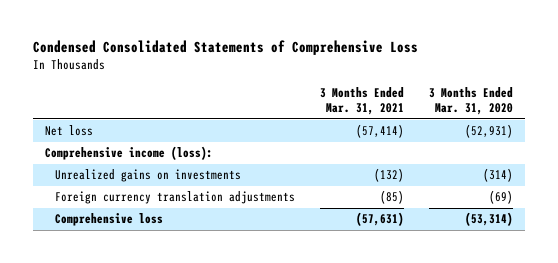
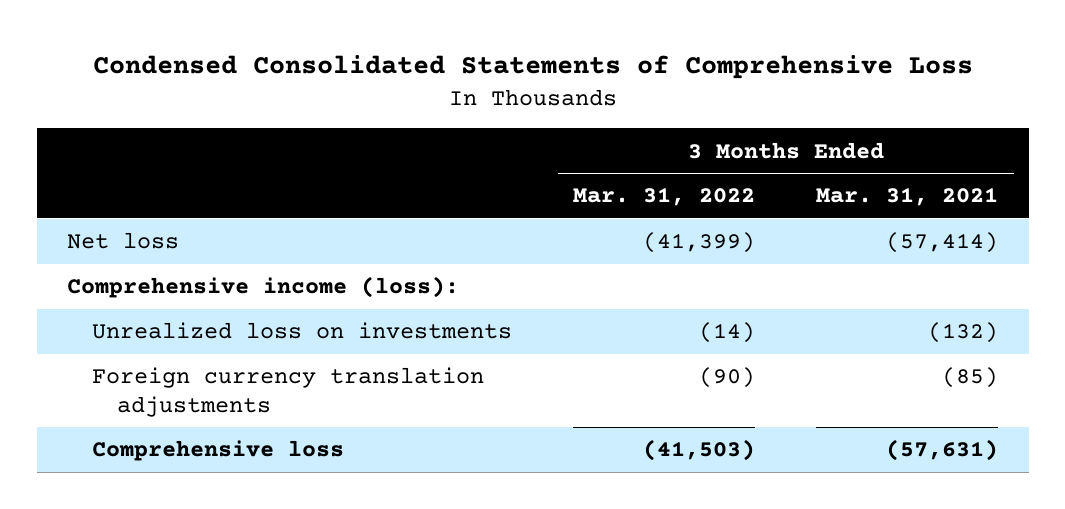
[428,87,513,116] 3 Months Ended Mar. 31, 2020 -> none
none -> [573,187,756,207] Mar. 31, 2022
[55,169,242,183] Unrealized gains on investments -> [92,322,513,340] Unrealized loss on investments

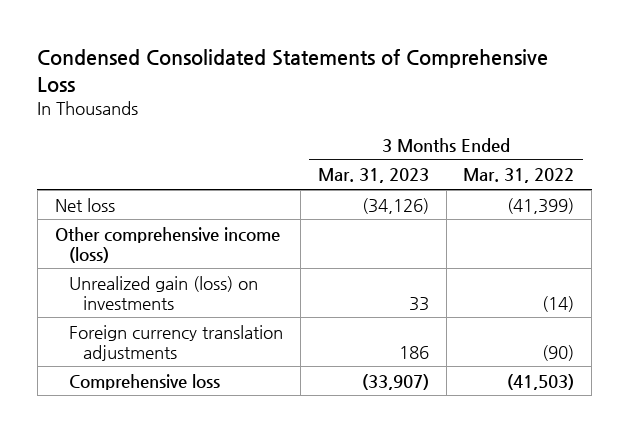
[816,187,999,207] Mar. 31, 2021 -> none
none -> [317,168,429,184] Mar. 31, 2023
[67,276,460,299] Comprehensive income (loss): -> [54,226,280,263] Other comprehensive income (loss)
[92,322,513,340] Unrealized loss on investments -> [68,275,258,310] Unrealized gain (loss) on investments

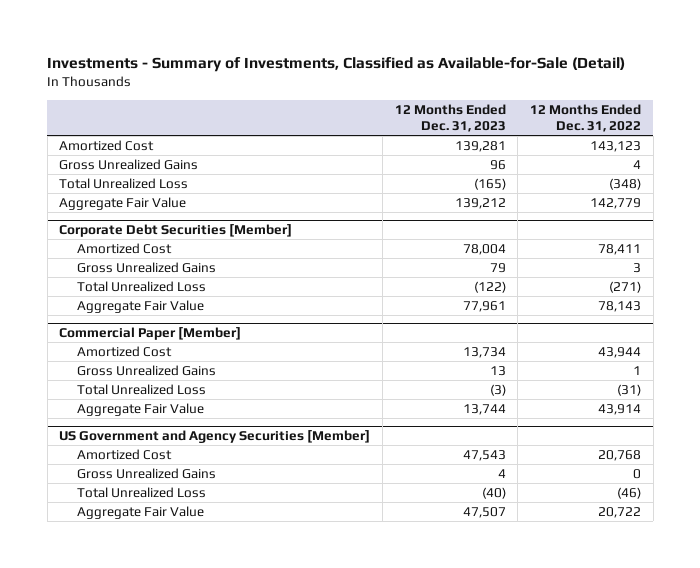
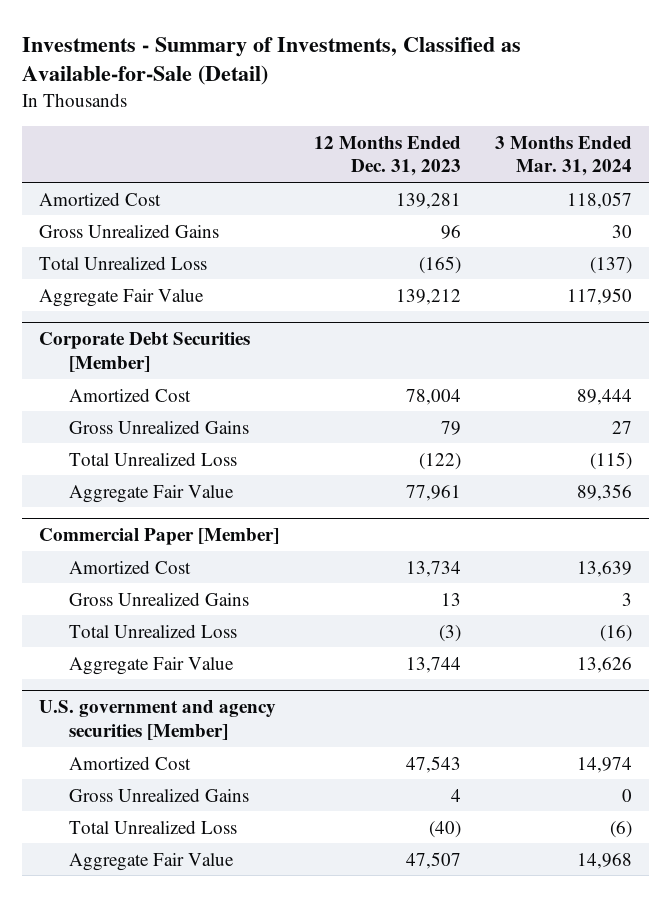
[530,103,642,132] 12 Months Ended Dec. 31, 2022 -> none
none -> [495,135,633,177] 3 Months Ended Mar. 31, 2024
[59,430,371,444] US Government and Agency Securities [Member] -> [39,700,277,740] U.S. government and agency securities [Member]

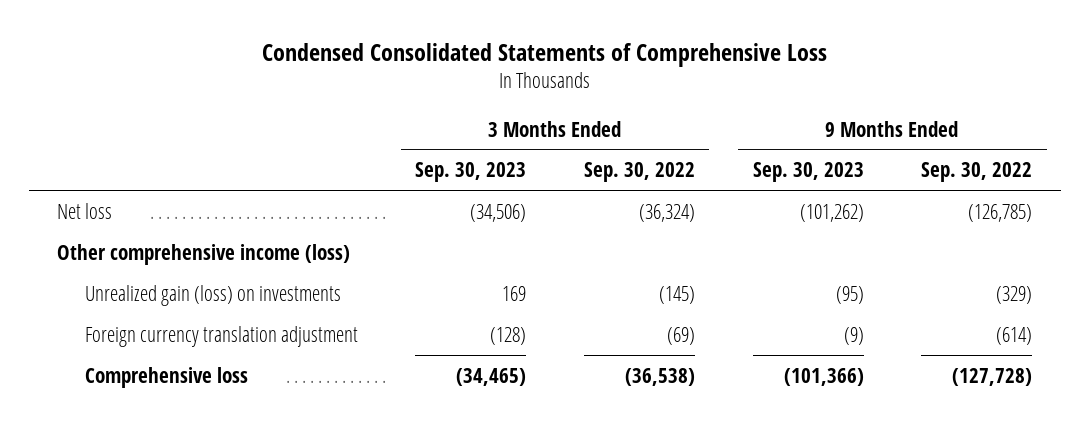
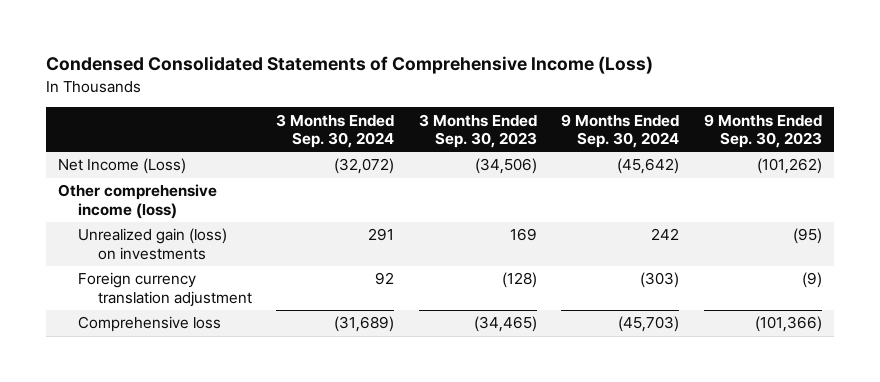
[261,42,827,67] Condensed Consolidated Statements of Comprehensive Loss -> [45,56,653,75] Condensed Consolidated Statements of Comprehensive Income (Loss)
[583,162,695,183] Sep. 30, 2022 -> none
[921,162,1033,183] Sep. 30, 2022 -> none
none -> [276,113,395,149] 3 Months Ended Sep. 30, 2024
none -> [561,113,680,149] 9 Months Ended Sep. 30, 2024
[57,202,113,219] Net loss -> [58,158,187,175] Net Income (Loss)

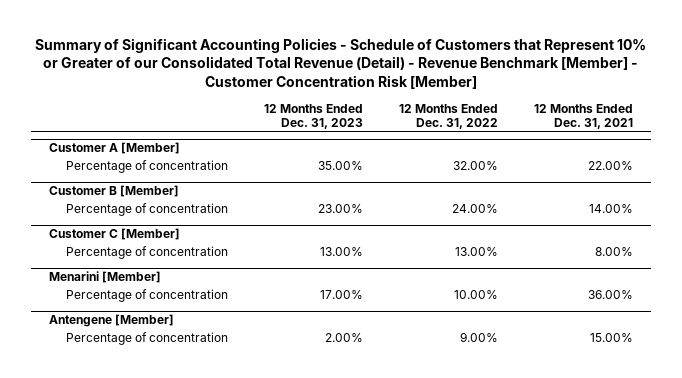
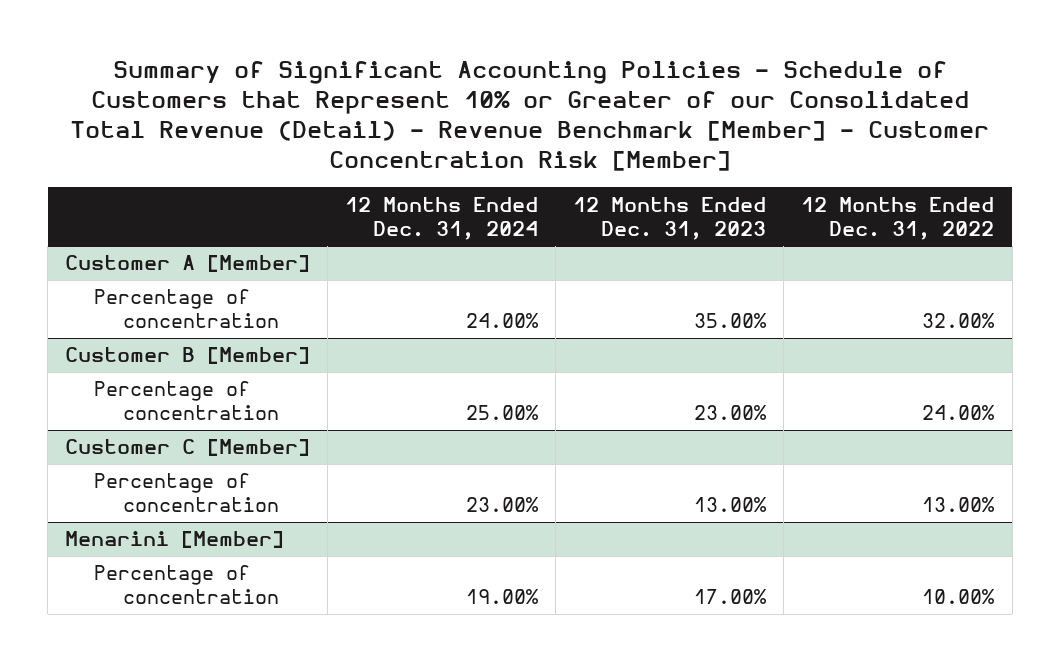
[533,103,633,129] 12 Months Ended Dec. 31, 2021 -> none
none -> [345,196,539,240] 12 Months Ended Dec. 31, 2024
[48,314,174,328] Antengene [Member] -> none
[66,332,229,346] Percentage of concentration -> none

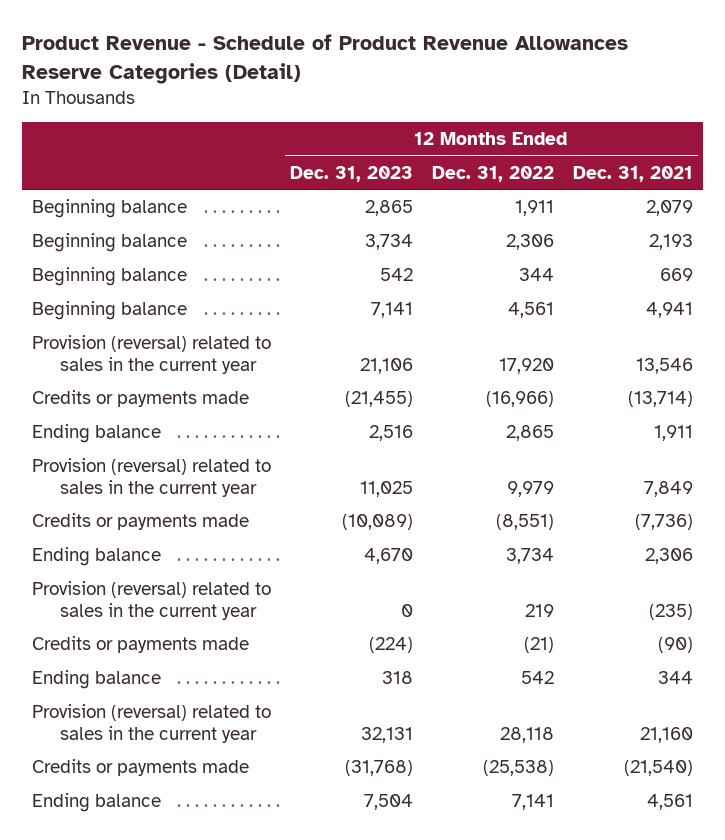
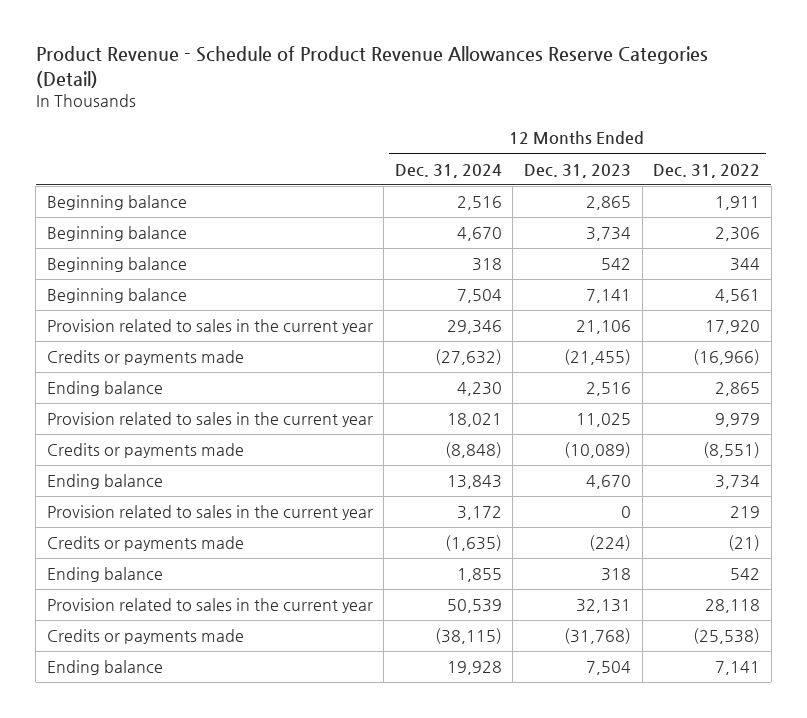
[572,165,693,182] Dec. 31, 2021 -> none
none -> [394,163,502,178] Dec. 31, 2024
[31,335,271,374] Provision (reversal) related to sales in the current year -> [46,319,373,335] Provision related to sales in the current year
[31,458,271,497] Provision (reversal) related to sales in the current year -> [46,412,373,428] Provision related to sales in the current year
[31,581,271,620] Provision (reversal) related to sales in the current year -> [46,505,373,521] Provision related to sales in the current year
[31,704,271,743] Provision (reversal) related to sales in the current year -> [46,598,373,614] Provision related to sales in the current year

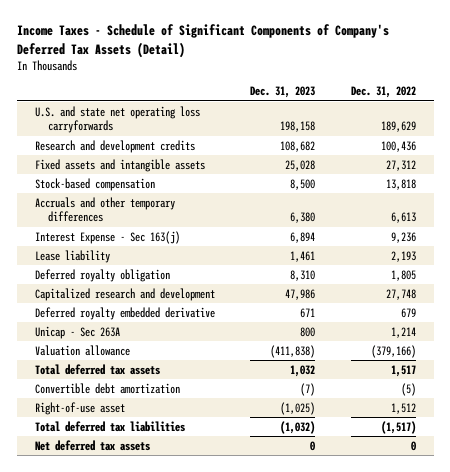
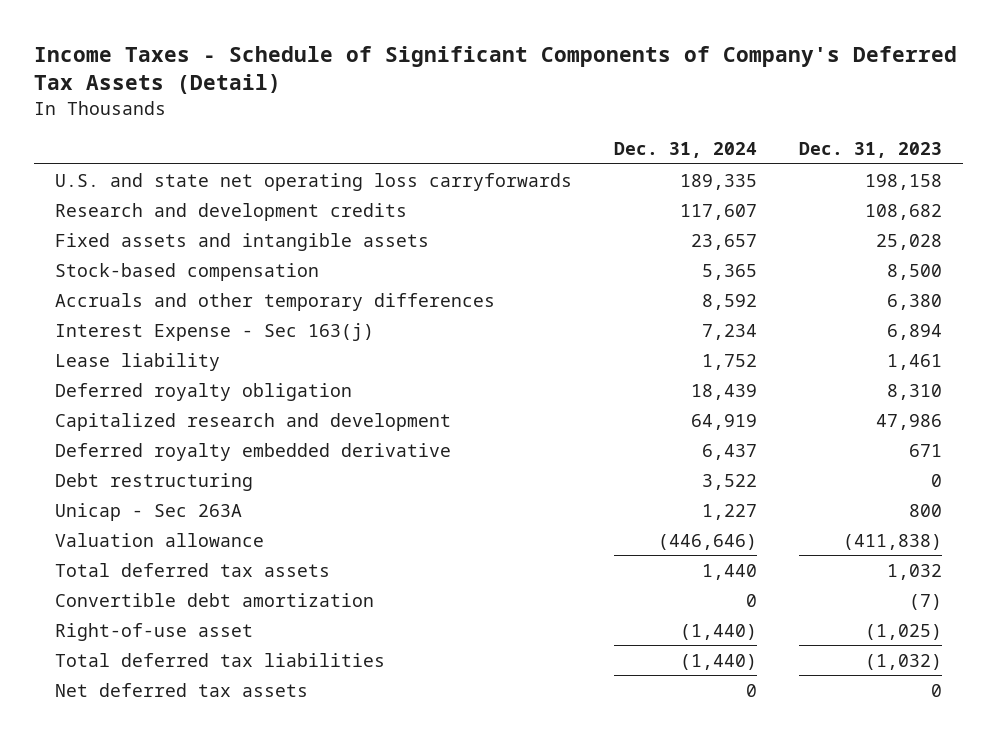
[350,86,416,99] Dec. 31, 2022 -> none
none -> [613,141,757,158] Dec. 31, 2024
none -> [54,472,253,491] Debt restructuring

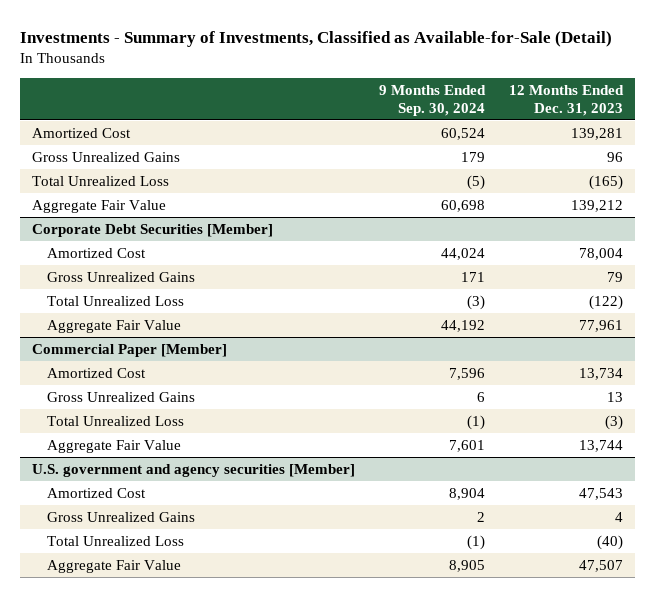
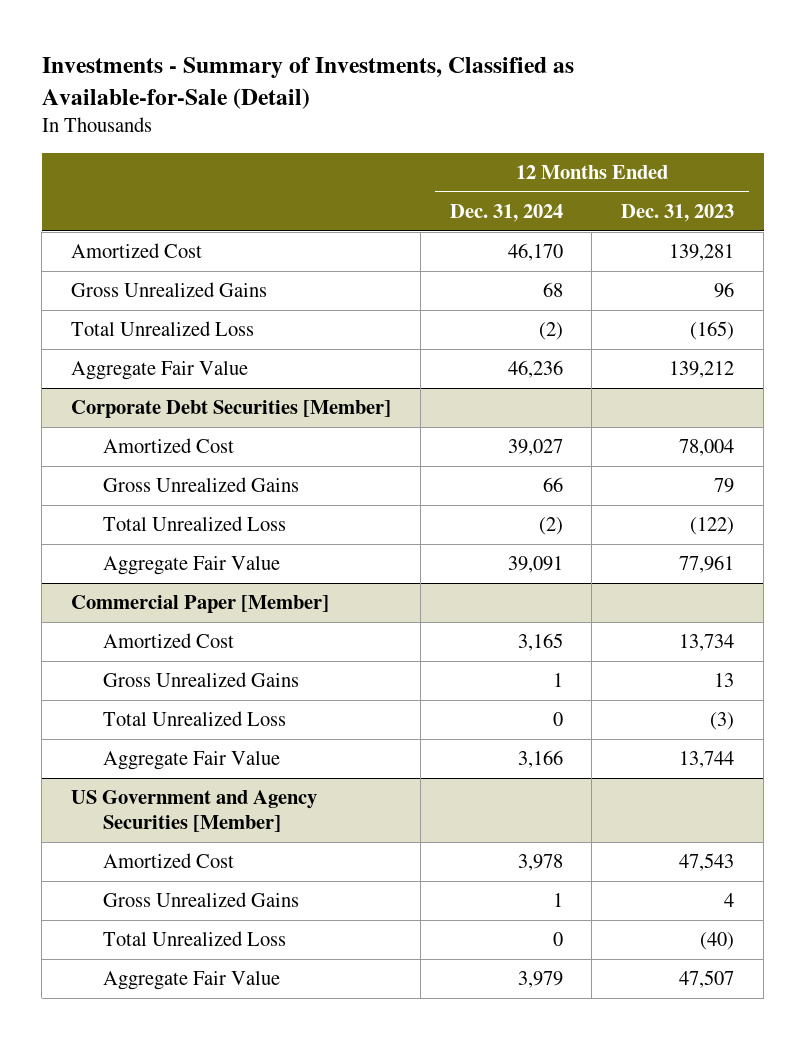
[379,84,487,116] 9 Months Ended Sep. 30, 2024 -> none
none -> [449,203,563,222] Dec. 31, 2024
[31,463,355,477] U.S. government and agency securities [Member] -> [70,790,317,832] US Government and Agency Securities [Member]

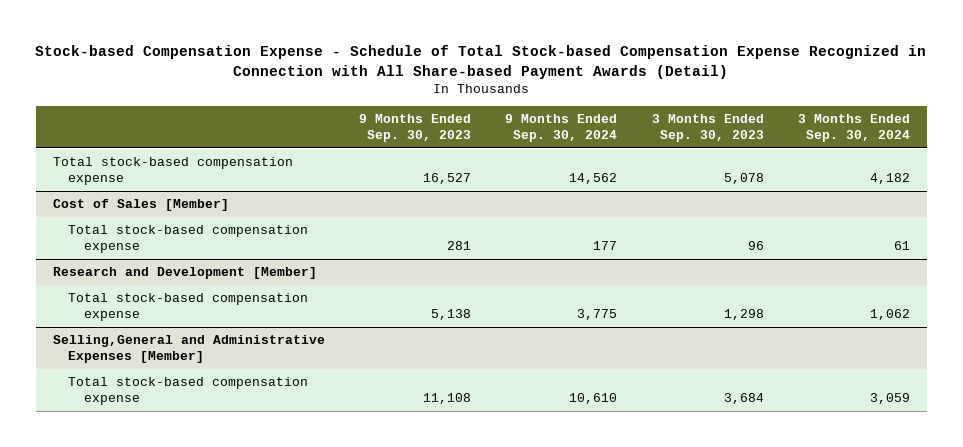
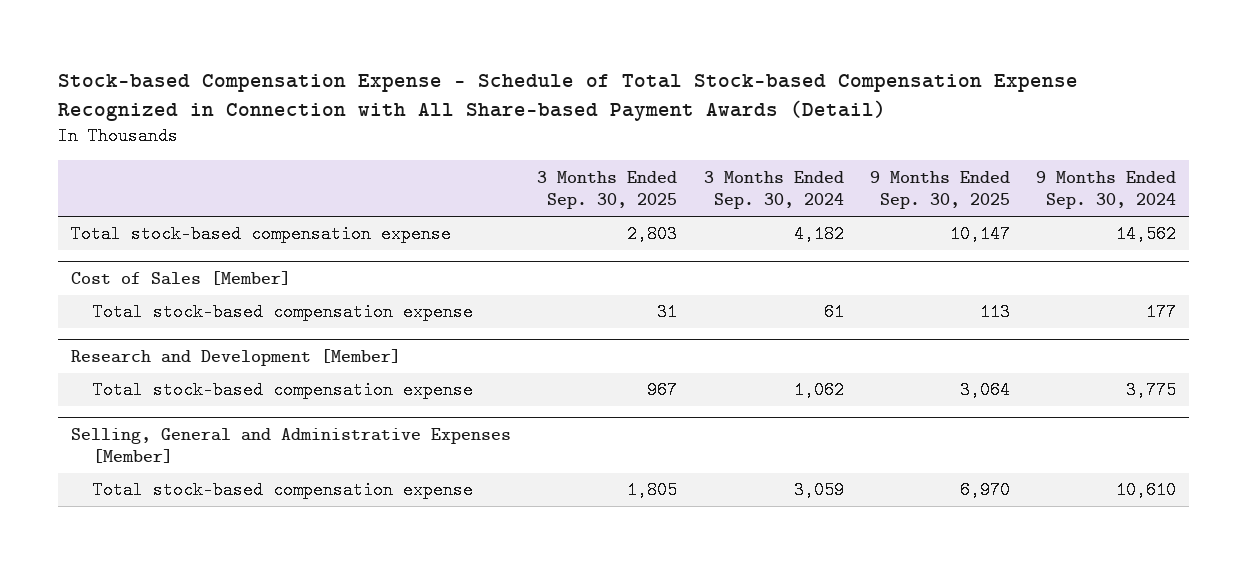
[359,113,472,142] 9 Months Ended Sep. 30, 2023 -> none
[651,113,764,142] 3 Months Ended Sep. 30, 2023 -> none
none -> [537,170,678,210] 3 Months Ended Sep. 30, 2025
none -> [869,170,1010,210] 9 Months Ended Sep. 30, 2025
[53,335,326,364] Selling,General and Administrative Expenses [Member] -> [71,427,512,464] Selling, General and Administrative Expenses [Member]

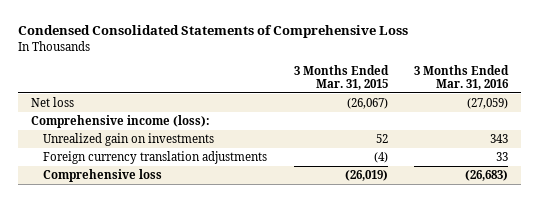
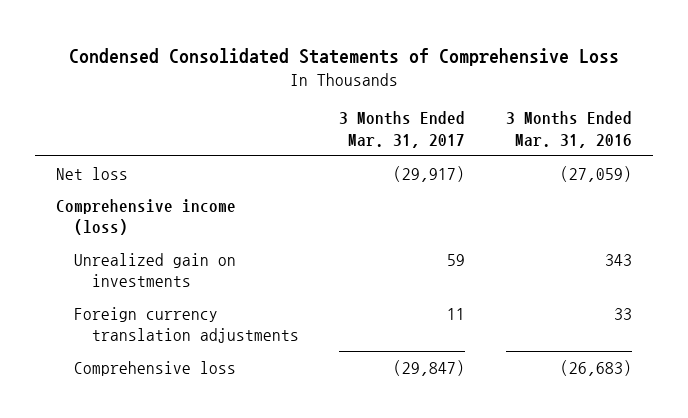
[293,64,389,91] 3 Months Ended Mar. 31, 2015 -> none
none -> [339,111,466,149] 3 Months Ended Mar. 31, 2017
[30,114,210,128] Comprehensive income (loss): -> [55,198,236,236] Comprehensive income (loss)

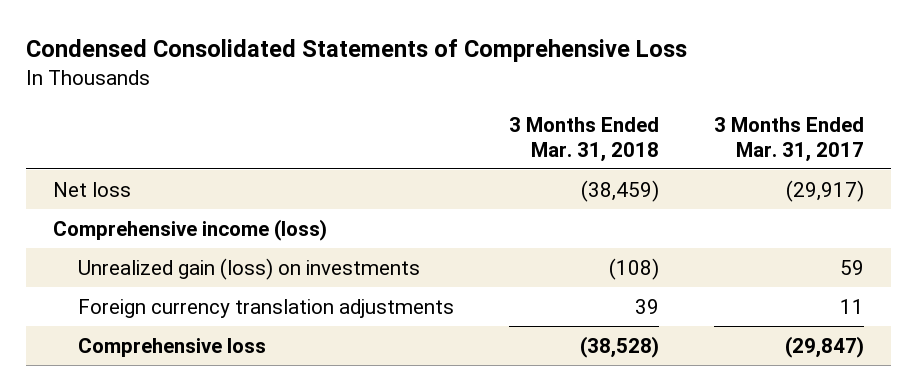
[506,111,633,149] 3 Months Ended Mar. 31, 2016 -> none
none -> [508,116,659,162] 3 Months Ended Mar. 31, 2018
[73,252,236,288] Unrealized gain on investments -> [78,257,421,280] Unrealized gain (loss) on investments

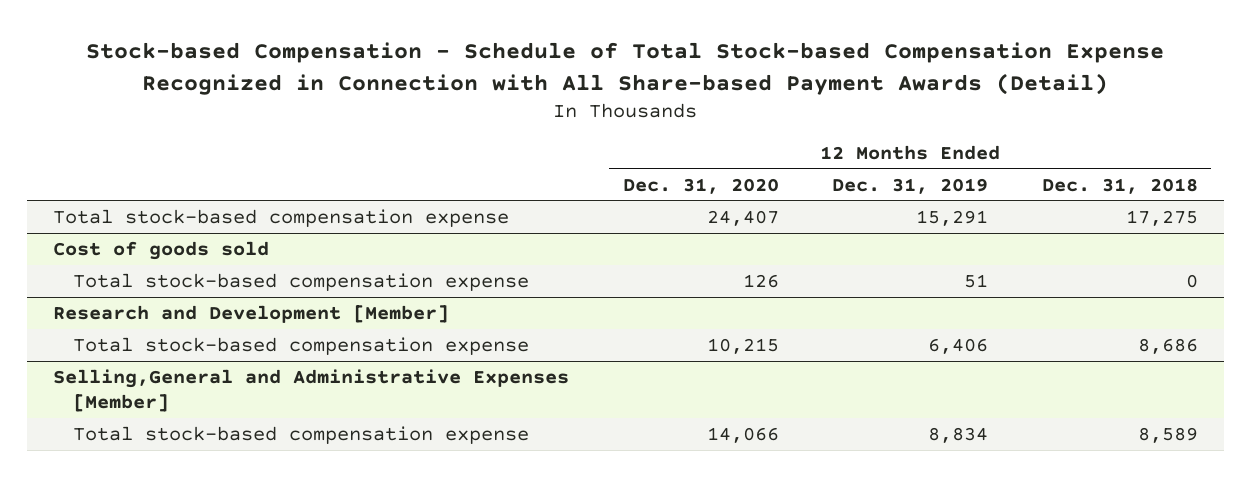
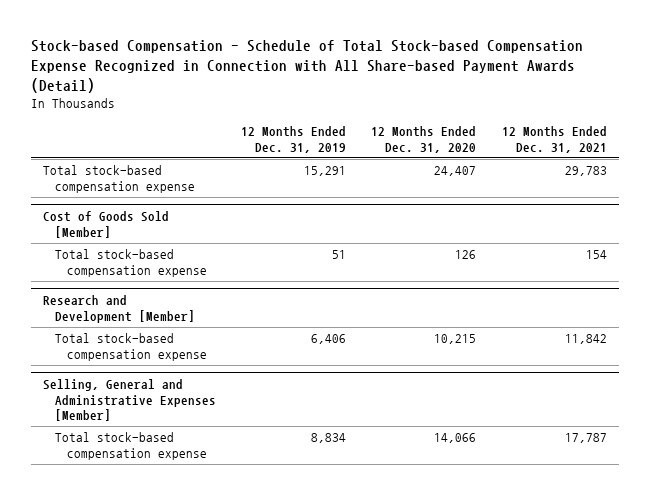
[1041,177,1198,194] Dec. 31, 2018 -> none
none -> [501,126,607,153] 12 Months Ended Dec. 31, 2021
[53,240,270,260] Cost of goods sold -> [43,211,170,238] Cost of Goods Sold [Member]
[53,368,570,412] Selling,General and Administrative Expenses [Member] -> [43,379,217,422] Selling, General and Administrative Expenses [Member]

